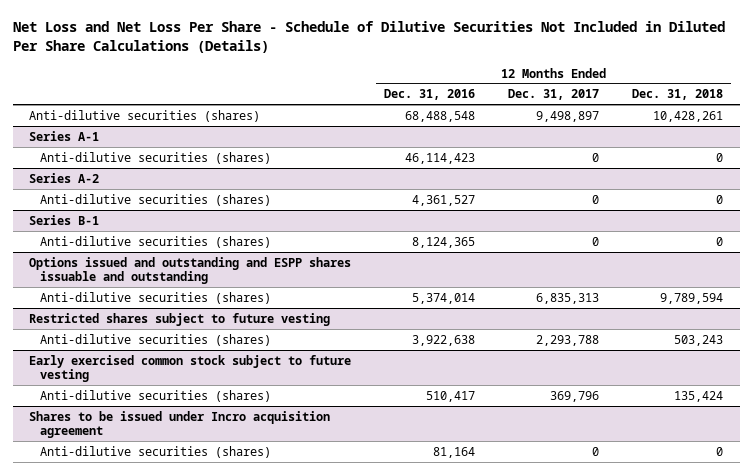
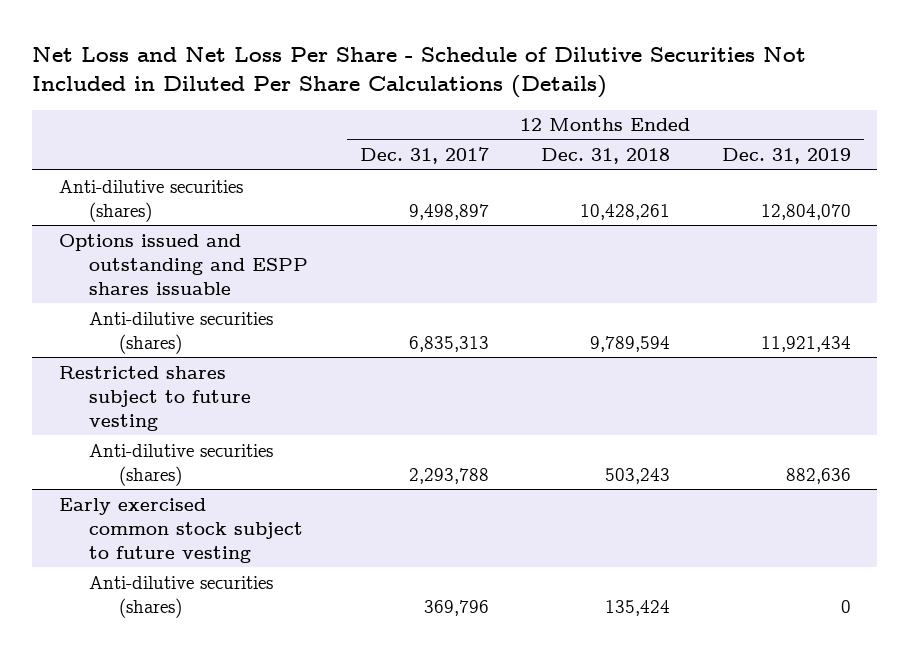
[384,89,476,101] Dec. 31, 2016 -> none
none -> [721,148,851,165] Dec. 31, 2019
[29,130,100,141] Series A-1 -> none
[39,151,271,164] Anti-dilutive securities (shares) -> none
[29,172,100,183] Series A-2 -> none
[39,193,271,206] Anti-dilutive securities (shares) -> none
[29,214,100,225] Series B-1 -> none
[39,235,271,248] Anti-dilutive securities (shares) -> none
[29,256,352,284] Options issued and outstanding and ESPP shares issuable and outstanding -> [58,233,308,295] Options issued and outstanding and ESPP shares issuable
[29,410,331,438] Shares to be issued under Incro acquisition agreement -> none
[39,445,271,458] Anti-dilutive securities (shares) -> none

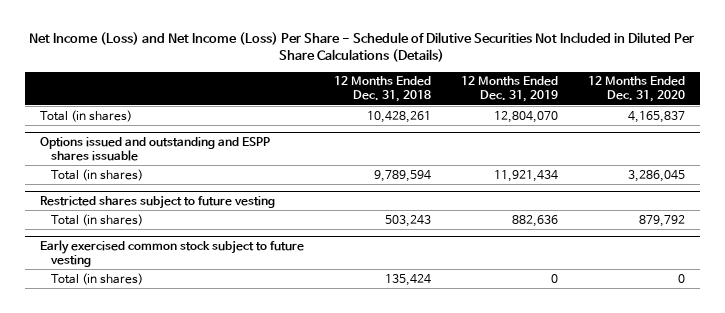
[32,46,807,98] Net Loss and Net Loss Per Share - Schedule of Dilutive Securities Not Included in Diluted Per Share Calculations (Details) -> [29,31,695,63] Net Income (Loss) and Net Income (Loss) Per Share - Schedule of Dilutive Securities Not Included in Diluted Per Share Calculations (Details)
[359,147,489,165] Dec. 31, 2017 -> none
none -> [587,76,685,103] 12 Months Ended Dec. 31, 2020
[58,179,243,222] Anti-dilutive securities (shares) -> [40,109,133,122] Total (in shares)
[88,311,273,354] Anti-dilutive securities (shares) -> [50,168,143,181] Total (in shares)
[88,443,273,486] Anti-dilutive securities (shares) -> [50,213,143,226] Total (in shares)
[88,575,273,618] Anti-dilutive securities (shares) -> [50,272,143,285] Total (in shares)

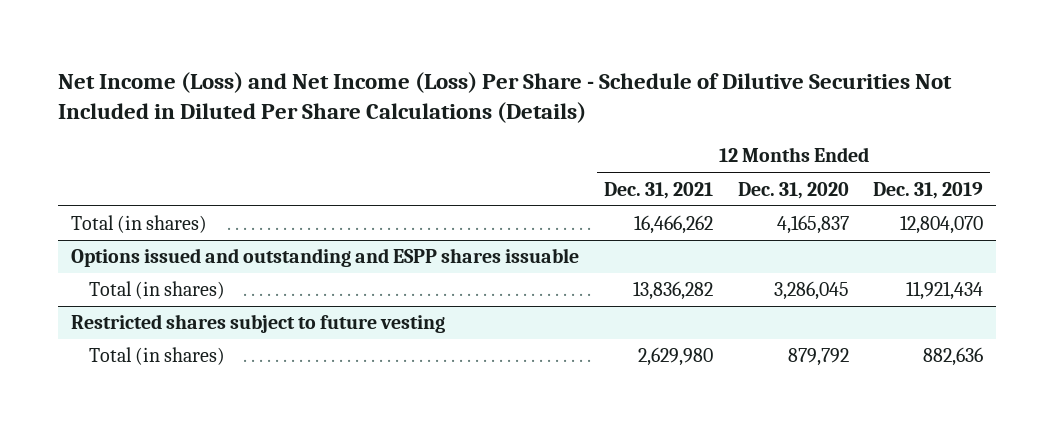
[334,76,432,103] 12 Months Ended Dec. 31, 2018 -> none
none -> [603,181,713,199] Dec. 31, 2021
[40,239,305,267] Early exercised common stock subject to future vesting -> none
[50,272,143,285] Total (in shares) -> none

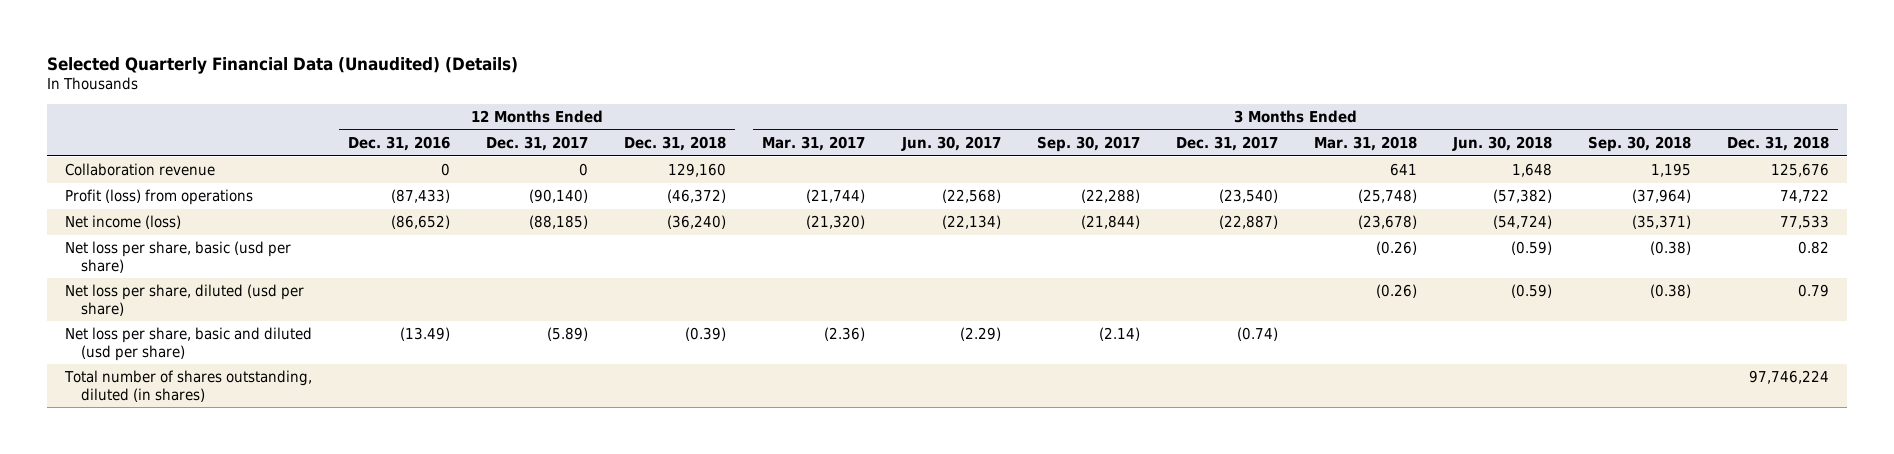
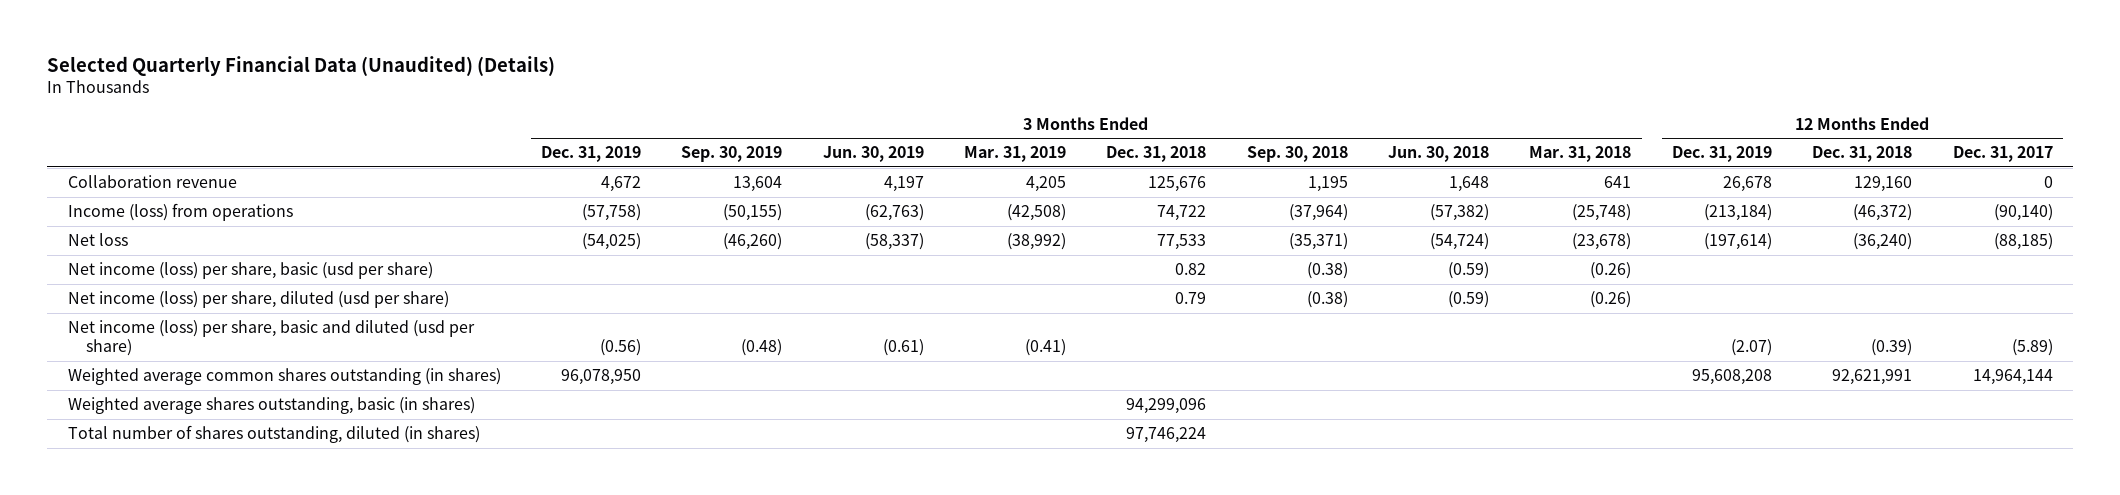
[348,135,451,151] Dec. 31, 2016 -> none
[762,135,866,151] Mar. 31, 2017 -> none
[900,135,1001,151] Jun. 30, 2017 -> none
[1036,135,1140,152] Sep. 30, 2017 -> none
[1175,135,1278,151] Dec. 31, 2017 -> none
none -> [540,146,641,163] Dec. 31, 2019
none -> [681,146,783,163] Sep. 30, 2019
none -> [822,146,924,163] Jun. 30, 2019
none -> [964,146,1067,163] Mar. 31, 2019
none -> [1671,146,1772,163] Dec. 31, 2019
[65,189,254,206] Profit (loss) from operations -> [67,203,293,222] Income (loss) from operations
[65,215,182,230] Net income (loss) -> [67,233,128,247] Net loss
[65,241,292,273] Net loss per share, basic (usd per share) -> [67,262,433,280] Net income (loss) per share, basic (usd per share)
[65,284,305,316] Net loss per share, diluted (usd per share) -> [67,291,449,309] Net income (loss) per share, diluted (usd per share)
[65,327,313,361] Net loss per share, basic and diluted (usd per share) -> [67,320,475,357] Net income (loss) per share, basic and diluted (usd per share)
none -> [67,368,501,386] Weighted average common shares outstanding (in shares)
none -> [67,397,475,415] Weighted average shares outstanding, basic (in shares)

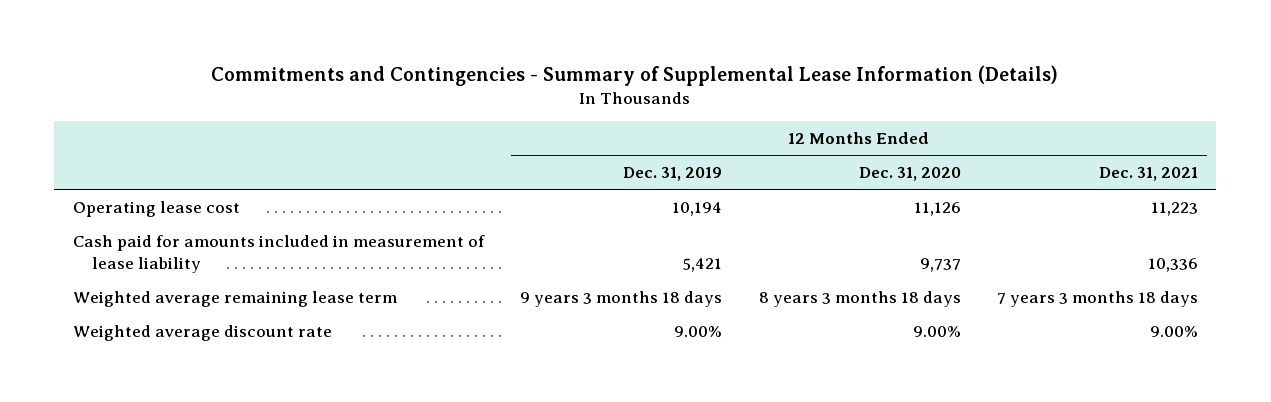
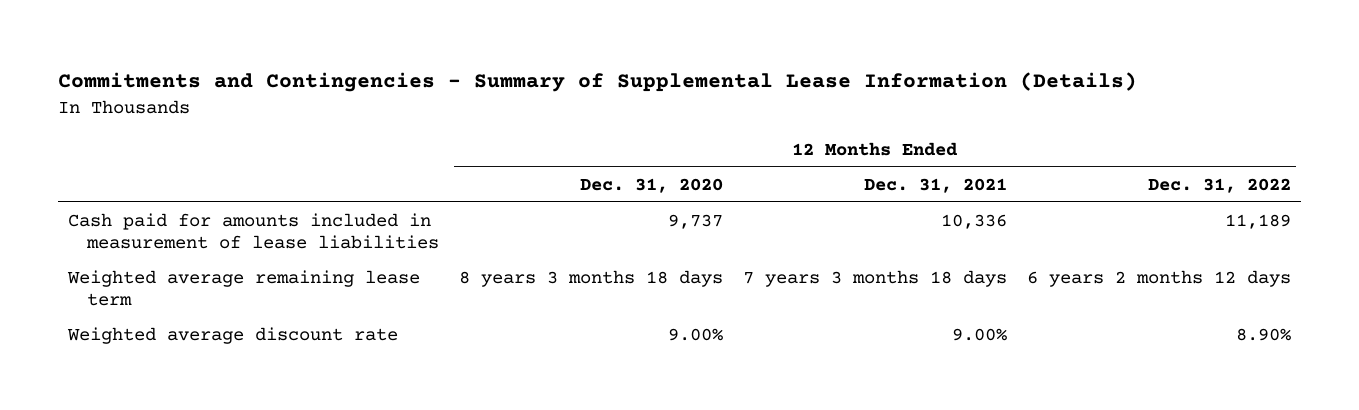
[623,167,723,182] Dec. 31, 2019 -> none
none -> [1148,177,1292,193] Dec. 31, 2022
[72,200,240,217] Operating lease cost -> none
[72,234,485,273] Cash paid for amounts included in measurement of lease liability -> [68,212,439,250] Cash paid for amounts included in measurement of lease liabilities

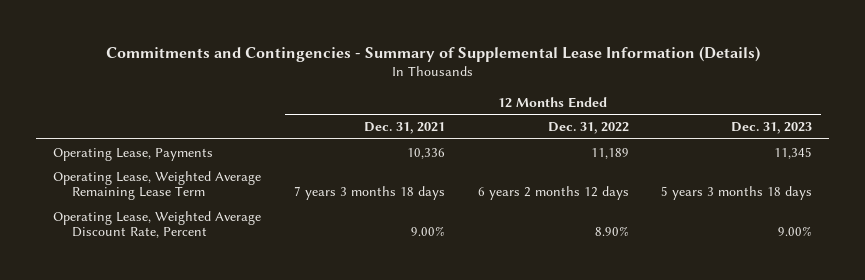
[579,177,723,193] Dec. 31, 2020 -> none
none -> [731,121,813,134] Dec. 31, 2023
[68,212,439,250] Cash paid for amounts included in measurement of lease liabilities -> [52,147,213,161] Operating Lease, Payments
[67,269,421,307] Weighted average remaining lease term -> [52,170,261,201] Operating Lease, Weighted Average Remaining Lease Term
[67,326,399,344] Weighted average discount rate -> [52,210,261,239] Operating Lease, Weighted Average Discount Rate, Percent

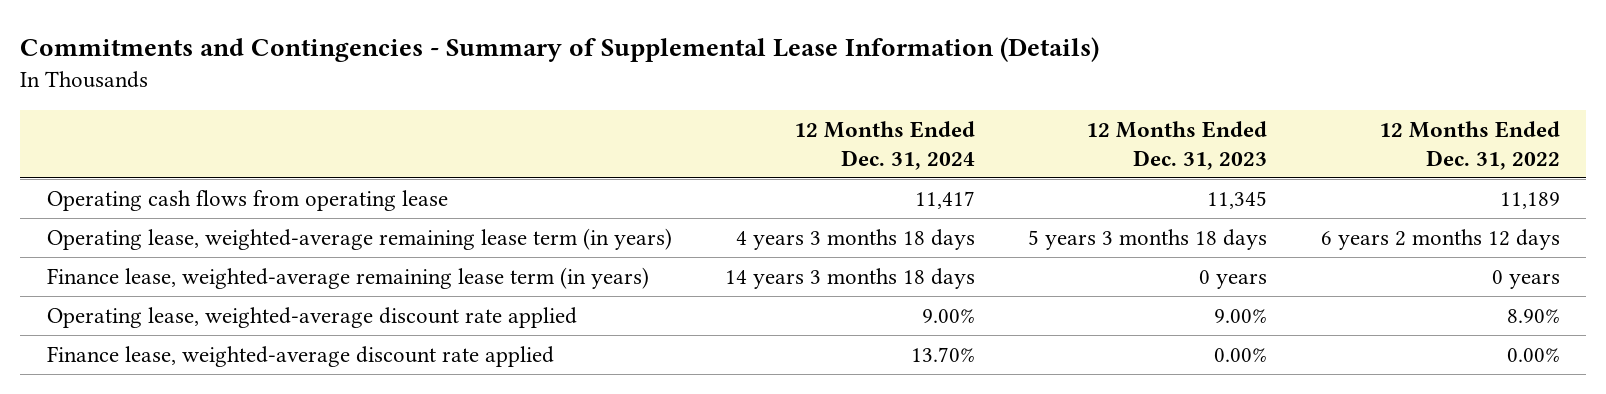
[363,121,445,134] Dec. 31, 2021 -> none
none -> [793,120,975,170] 12 Months Ended Dec. 31, 2024
[52,147,213,161] Operating Lease, Payments -> [46,189,448,211] Operating cash flows from operating lease
[52,170,261,201] Operating Lease, Weighted Average Remaining Lease Term -> [46,227,672,250] Operating lease, weighted-average remaining lease term (in years)
none -> [46,266,649,289] Finance lease, weighted-average remaining lease term (in years)
[52,210,261,239] Operating Lease, Weighted Average Discount Rate, Percent -> [46,306,577,328] Operating lease, weighted-average discount rate applied
none -> [46,345,554,367] Finance lease, weighted-average discount rate applied

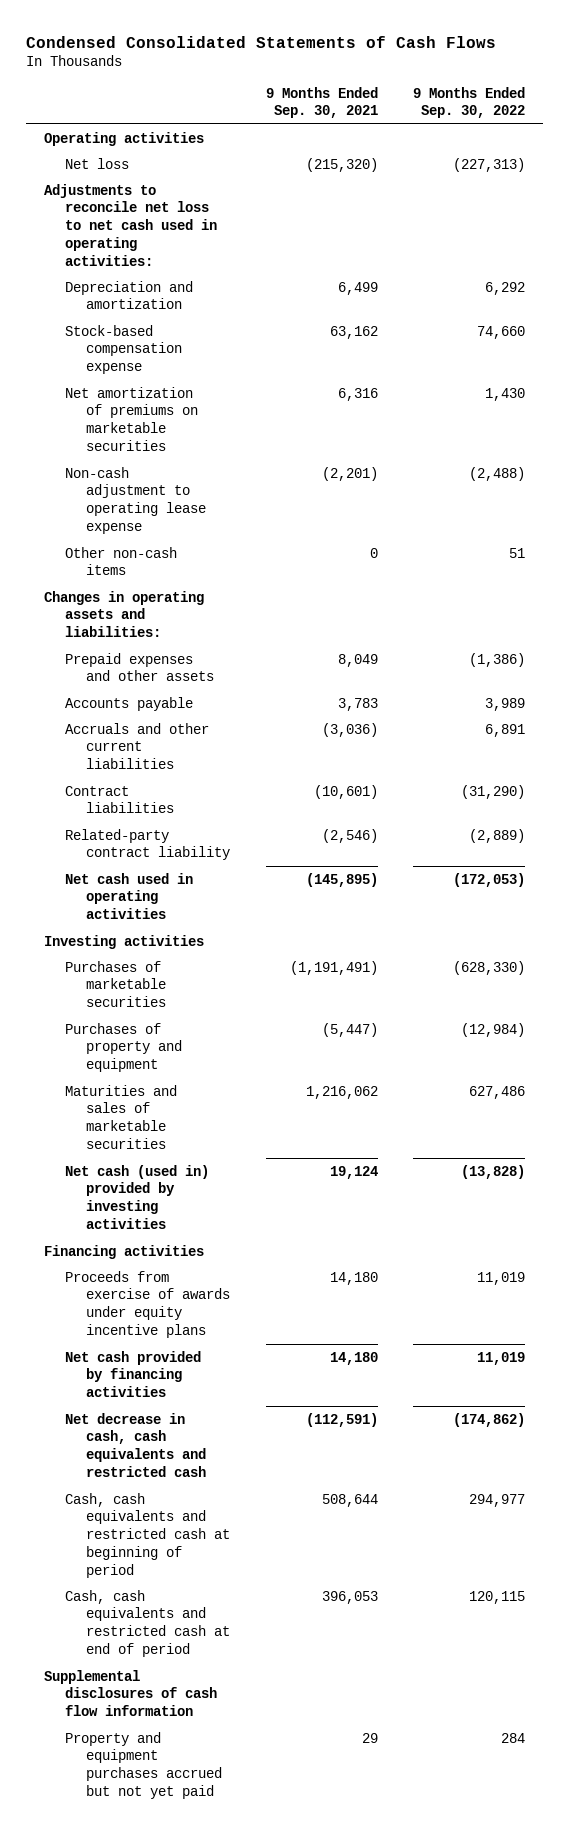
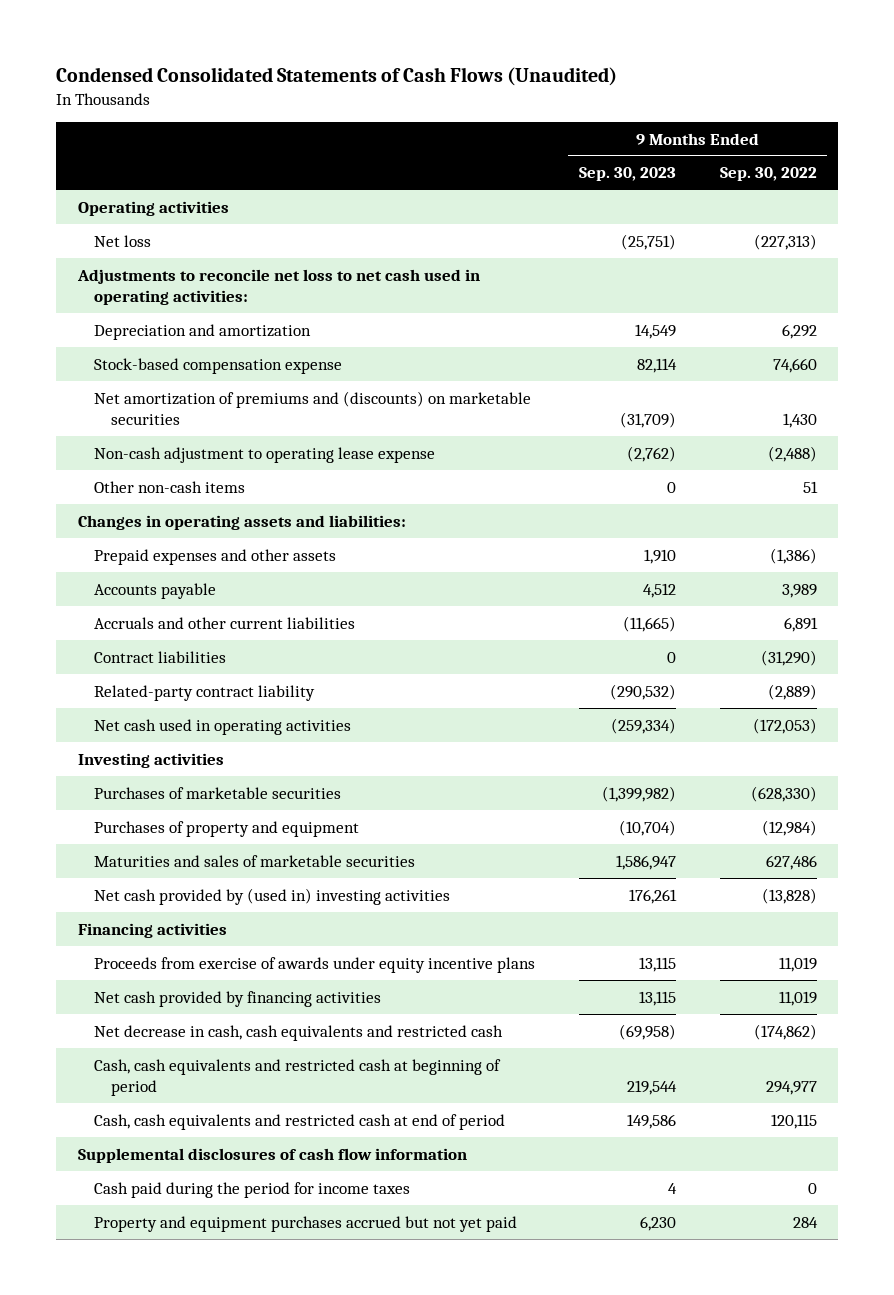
[26,35,497,48] Condensed Consolidated Statements of Cash Flows -> [55,67,617,87] Condensed Consolidated Statements of Cash Flows (Unaudited)
[265,86,378,119] 9 Months Ended Sep. 30, 2021 -> none
none -> [578,167,676,182] Sep. 30, 2023
[64,386,198,452] Net amortization of premiums on marketable securities -> [94,390,532,426] Net amortization of premiums and (discounts) on marketable securities
[64,1164,209,1230] Net cash (used in) provided by investing activities -> [94,887,451,905] Net cash provided by (used in) investing activities
none -> [94,1181,411,1198] Cash paid during the period for income taxes

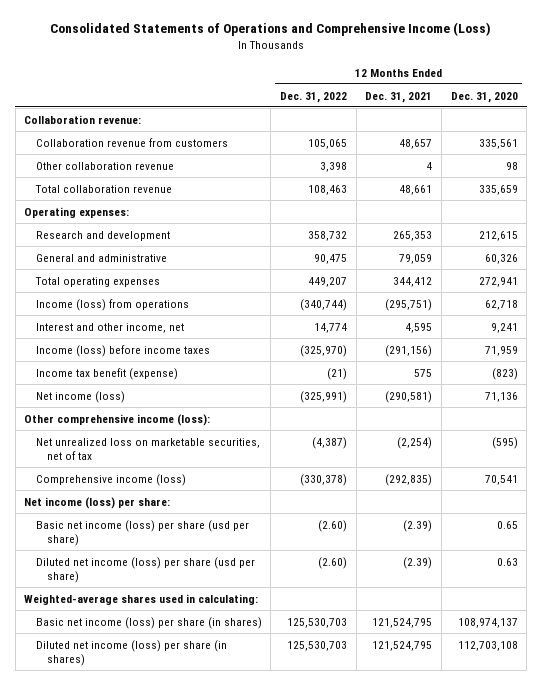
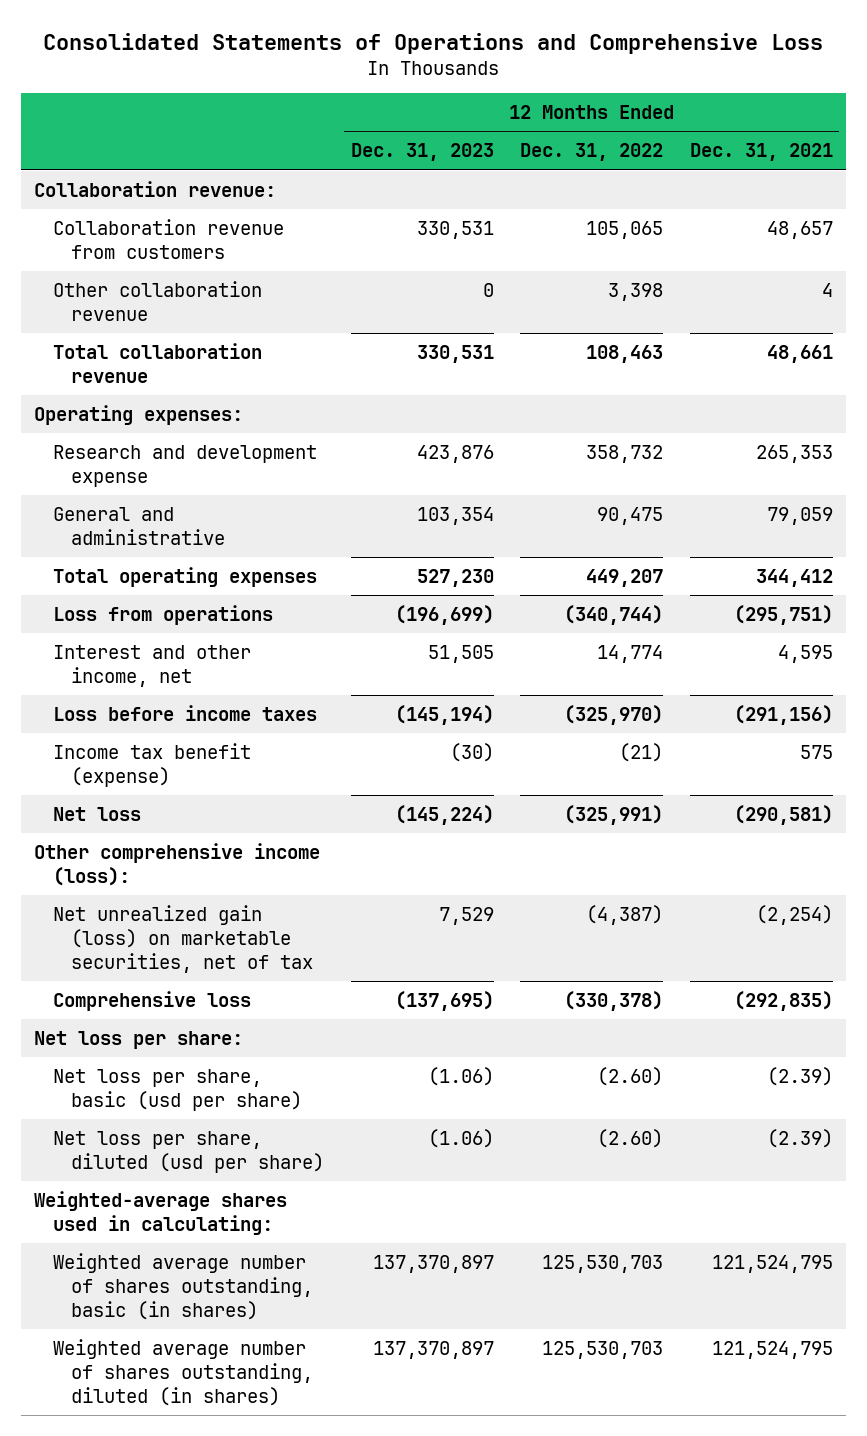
[50,22,492,37] Consolidated Statements of Operations and Comprehensive Income (Loss) -> [43,32,824,54] Consolidated Statements of Operations and Comprehensive Loss
[450,91,518,103] Dec. 31, 2020 -> none
none -> [350,143,494,162] Dec. 31, 2023
[35,230,170,241] Research and development -> [52,444,317,487] Research and development expense
[35,298,189,311] Income (loss) from operations -> [52,604,273,625] Loss from operations
[35,344,210,357] Income (loss) before income taxes -> [52,704,317,721] Loss before income taxes
[35,390,125,403] Net income (loss) -> [52,806,141,821] Net loss
[35,437,260,460] Net unrealized loss on marketable securities, net of tax -> [52,904,314,973] Net unrealized gain (loss) on marketable securities, net of tax
[35,473,186,486] Comprehensive income (loss) -> [52,990,251,1011] Comprehensive loss
[24,496,171,509] Net income (loss) per share: -> [34,1030,244,1049] Net loss per share:
[35,519,249,546] Basic net income (loss) per share (usd per share) -> [52,1068,303,1111] Net loss per share, basic (usd per share)
[35,556,255,583] Diluted net income (loss) per share (usd per share) -> [52,1130,325,1173] Net loss per share, diluted (usd per share)
[35,616,262,629] Basic net income (loss) per share (in shares) -> [52,1252,314,1320] Weighted average number of shares outstanding, basic (in shares)
[35,639,227,666] Diluted net income (loss) per share (in shares) -> [52,1338,314,1406] Weighted average number of shares outstanding, diluted (in shares)

